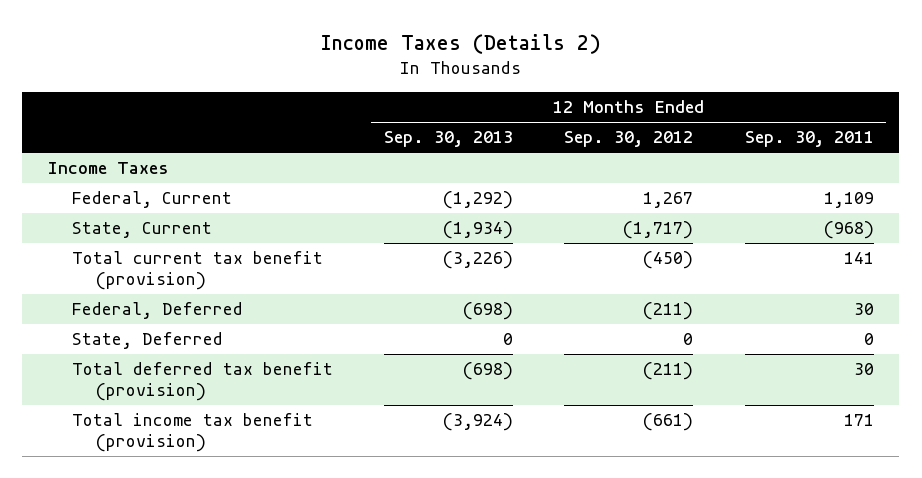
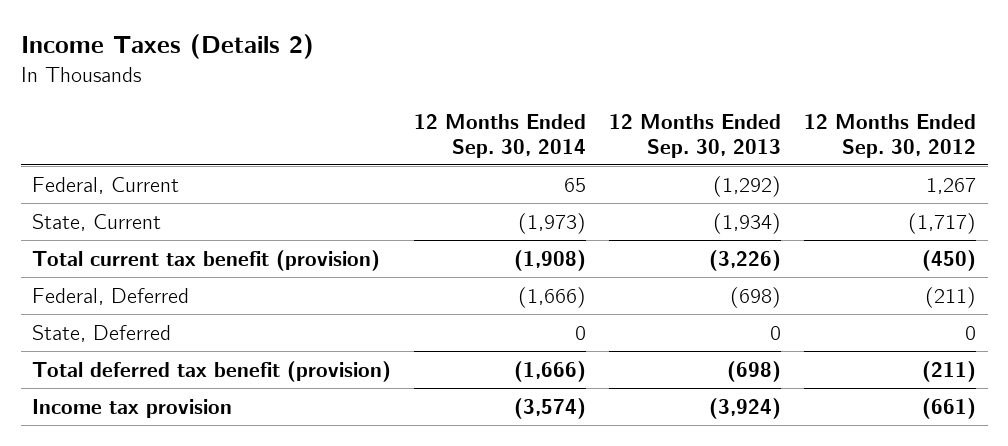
[744,131,874,148] Sep. 30, 2011 -> none
none -> [414,113,587,158] 12 Months Ended Sep. 30, 2014
[48,162,170,175] Income Taxes -> none
[71,413,313,452] Total income tax benefit (provision) -> [32,398,233,418] Income tax provision

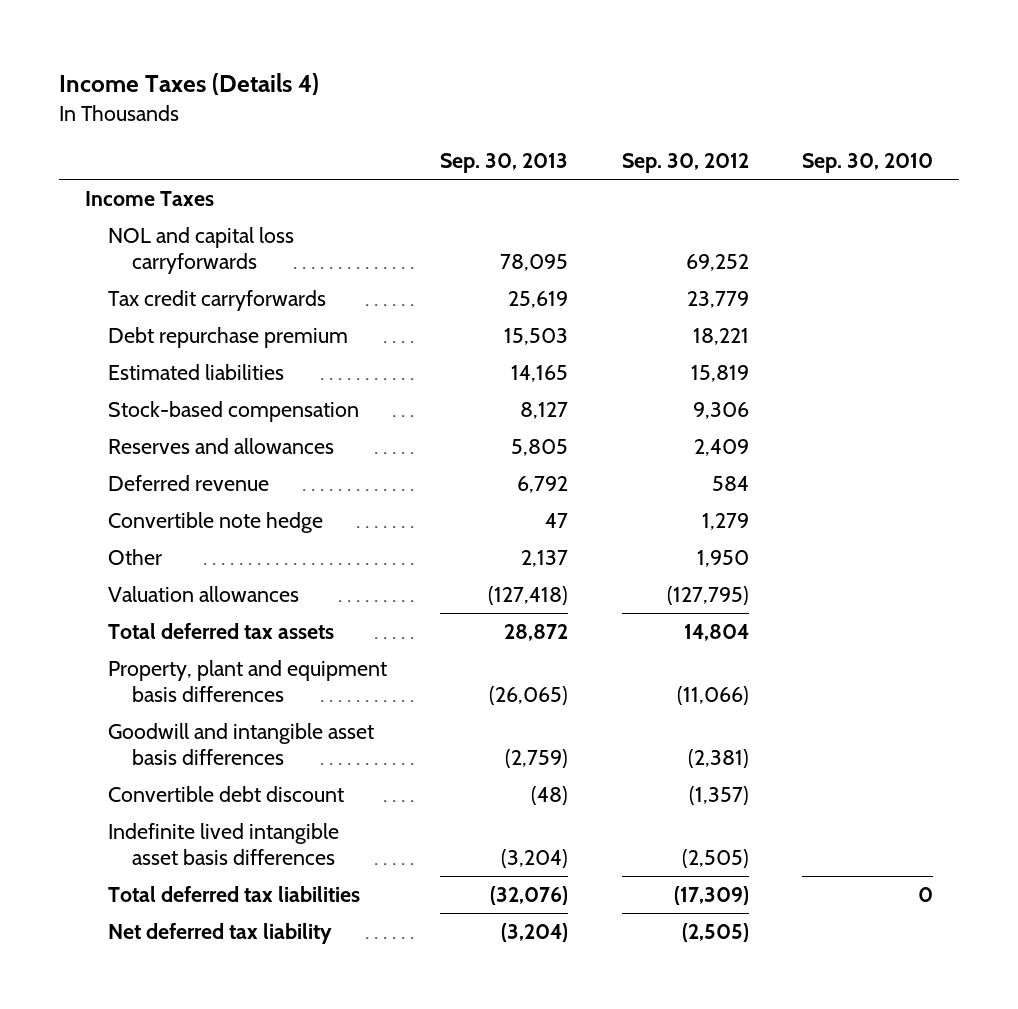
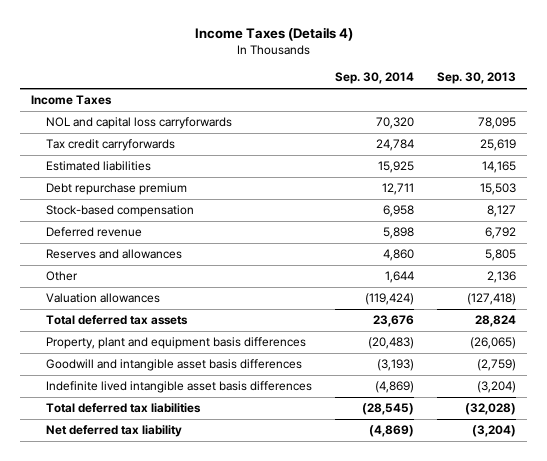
[621,153,749,174] Sep. 30, 2012 -> none
[801,153,933,174] Sep. 30, 2010 -> none
none -> [334,72,414,85] Sep. 30, 2014
[108,327,349,349] Debt repurchase premium -> [46,183,188,196] Debt repurchase premium
[108,512,324,534] Convertible note hedge -> none
[108,438,335,455] Reserves and allowances -> [46,249,183,260] Reserves and allowances
[521,550,569,568] 2,137 -> [486,271,516,284] 2,136
[504,624,569,642] 28,872 -> [474,315,516,328] 28,824
[108,786,345,803] Convertible debt discount -> none
[490,886,569,906] (32,076) -> [464,403,516,416] (32,028)

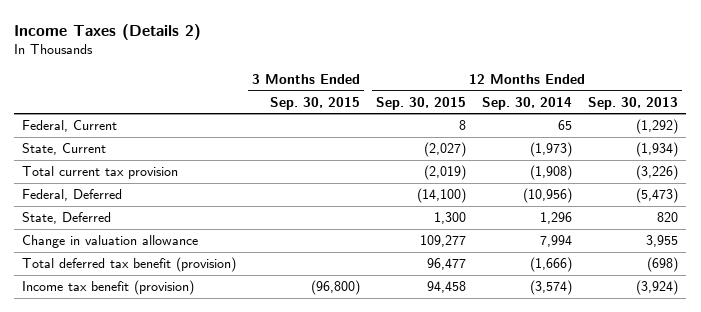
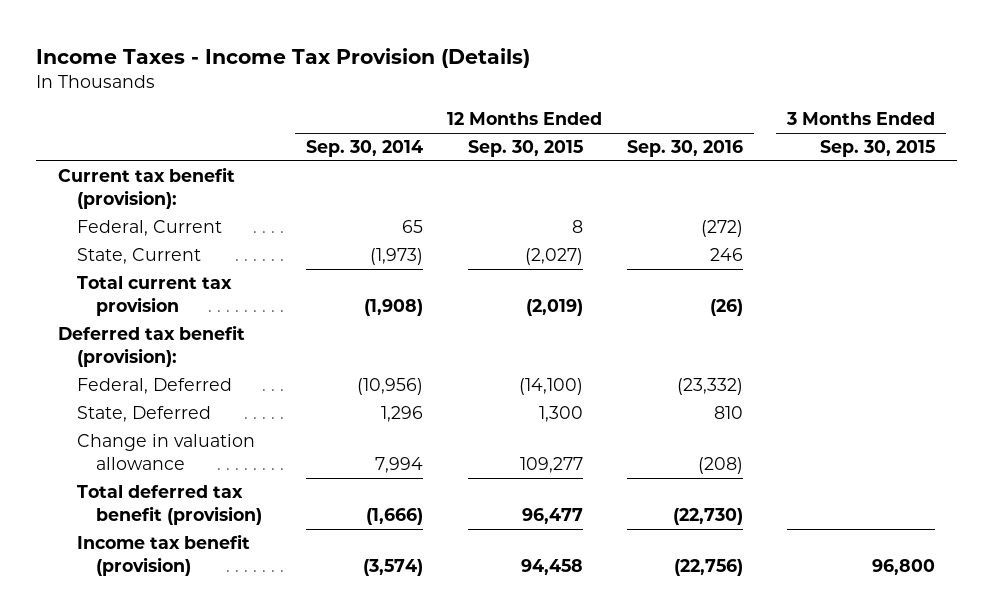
[14,23,202,40] Income Taxes (Details 2) -> [36,47,531,68] Income Taxes - Income Tax Provision (Details)
[588,96,679,110] Sep. 30, 2013 -> none
none -> [626,140,743,158] Sep. 30, 2016
none -> [58,167,236,209] Current tax benefit (provision):
none -> [58,325,246,367] Deferred tax benefit (provision):
[311,280,361,296] (96,800) -> [872,558,936,575] 96,800

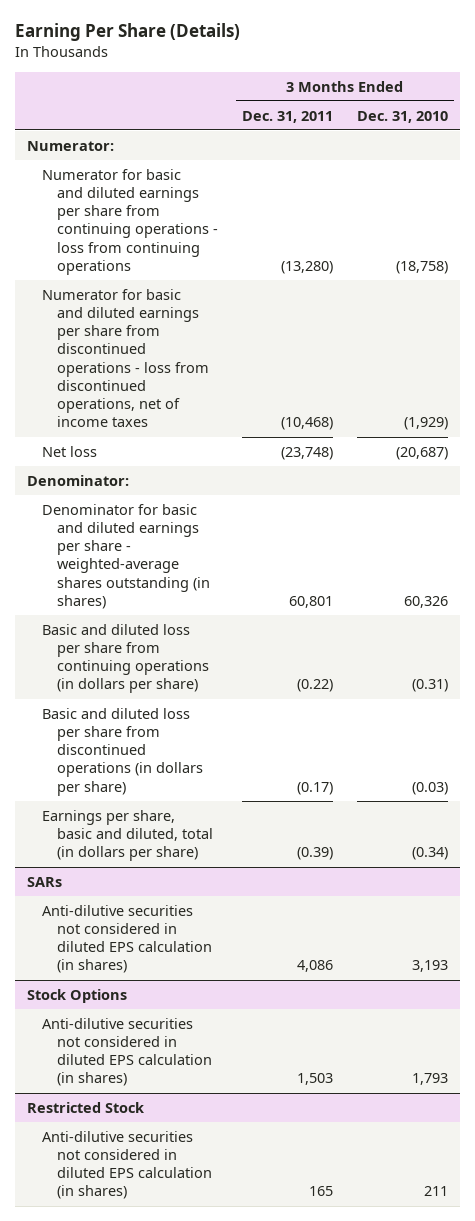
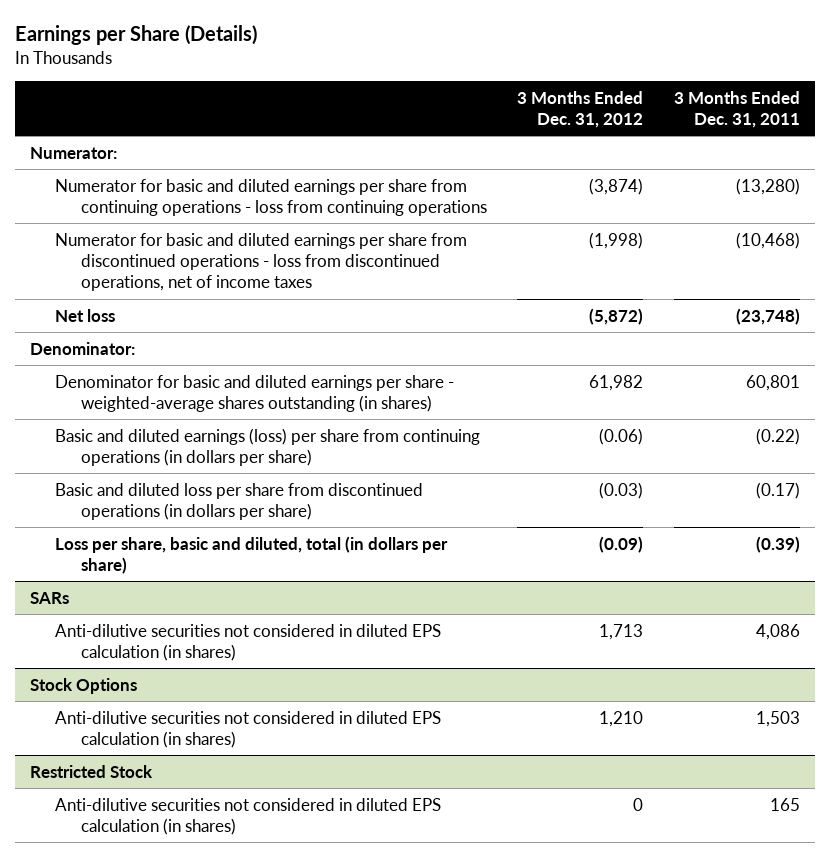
[14,23,240,42] Earning Per Share (Details) -> [14,25,257,46] Earnings per Share (Details)
[357,110,449,123] Dec. 31, 2010 -> none
none -> [517,90,644,128] 3 Months Ended Dec. 31, 2012
[41,623,209,694] Basic and diluted loss per share from continuing operations (in dollars per share) -> [55,427,481,466] Basic and diluted earnings (loss) per share from continuing operations (in dollars per share)
[41,809,213,862] Earnings per share, basic and diluted, total (in dollars per share) -> [55,535,449,574] Loss per share, basic and diluted, total (in dollars per share)

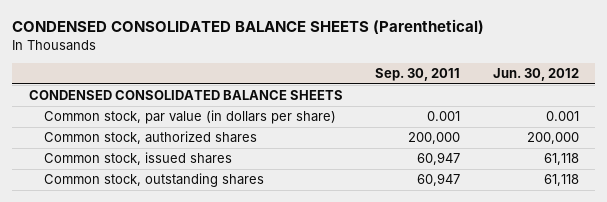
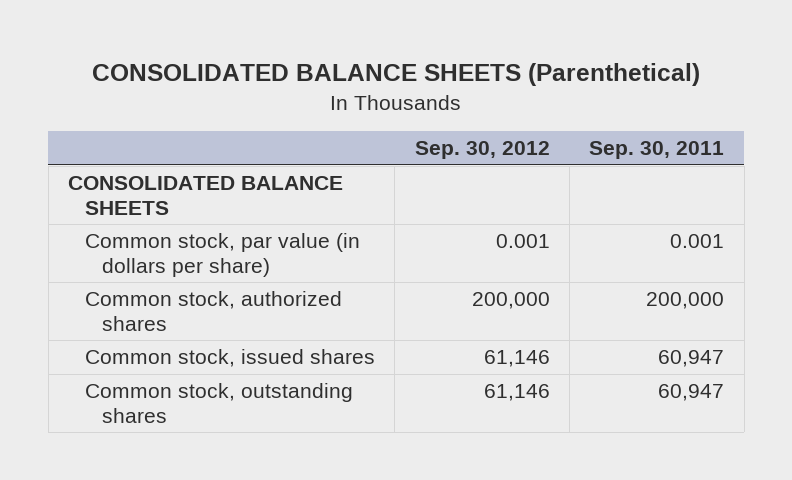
[12,19,485,35] CONDENSED CONSOLIDATED BALANCE SHEETS (Parenthetical) -> [92,62,701,86] CONSOLIDATED BALANCE SHEETS (Parenthetical)
[492,67,579,81] Jun. 30, 2012 -> none
none -> [414,140,550,159] Sep. 30, 2012
[28,90,343,101] CONDENSED CONSOLIDATED BALANCE SHEETS -> [67,176,343,215] CONSOLIDATED BALANCE SHEETS

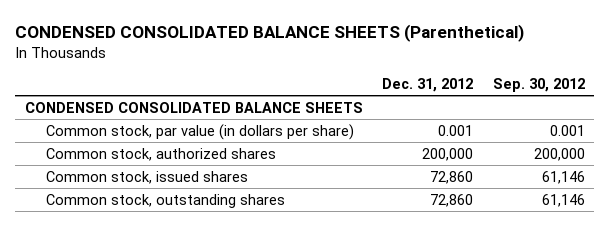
[92,62,701,86] CONSOLIDATED BALANCE SHEETS (Parenthetical) -> [15,23,525,42] CONDENSED CONSOLIDATED BALANCE SHEETS (Parenthetical)
[589,140,725,159] Sep. 30, 2011 -> none
none -> [382,78,474,93] Dec. 31, 2012
[67,176,343,215] CONSOLIDATED BALANCE SHEETS -> [24,101,363,113] CONDENSED CONSOLIDATED BALANCE SHEETS

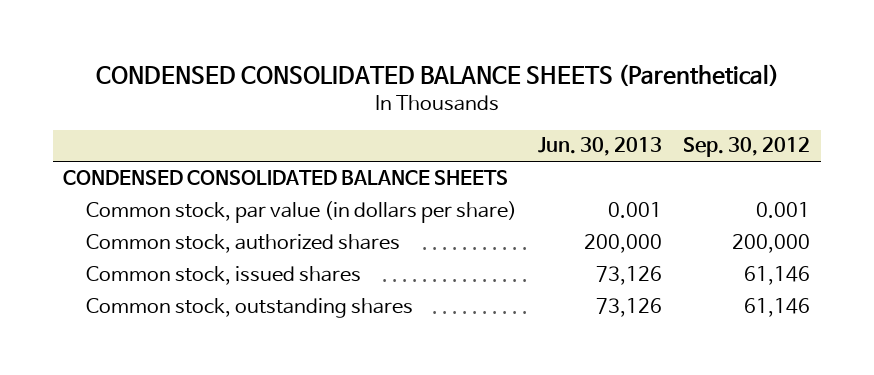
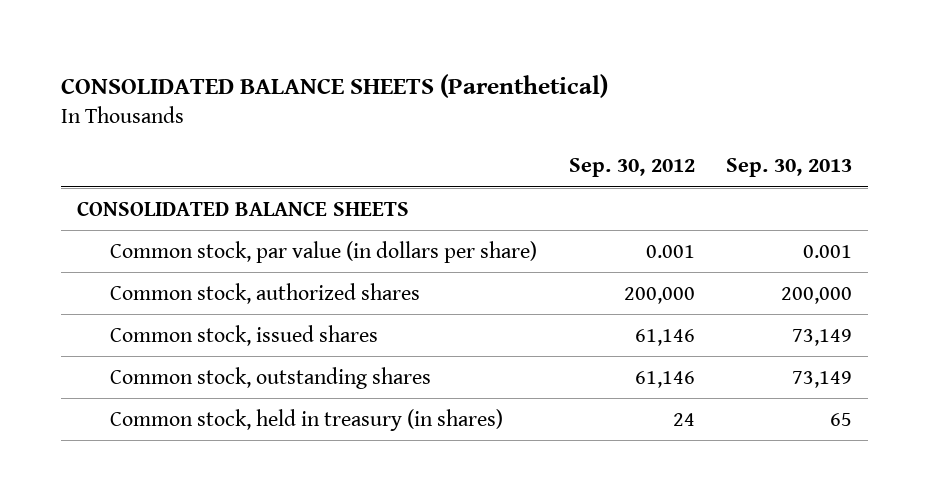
[95,64,779,88] CONDENSED CONSOLIDATED BALANCE SHEETS (Parenthetical) -> [60,74,608,99] CONSOLIDATED BALANCE SHEETS (Parenthetical)
[538,137,663,157] Jun. 30, 2013 -> none
none -> [726,158,853,178] Sep. 30, 2013
[63,169,509,185] CONDENSED CONSOLIDATED BALANCE SHEETS -> [76,200,409,216] CONSOLIDATED BALANCE SHEETS
none -> [110,408,504,431] Common stock, held in treasury (in shares)

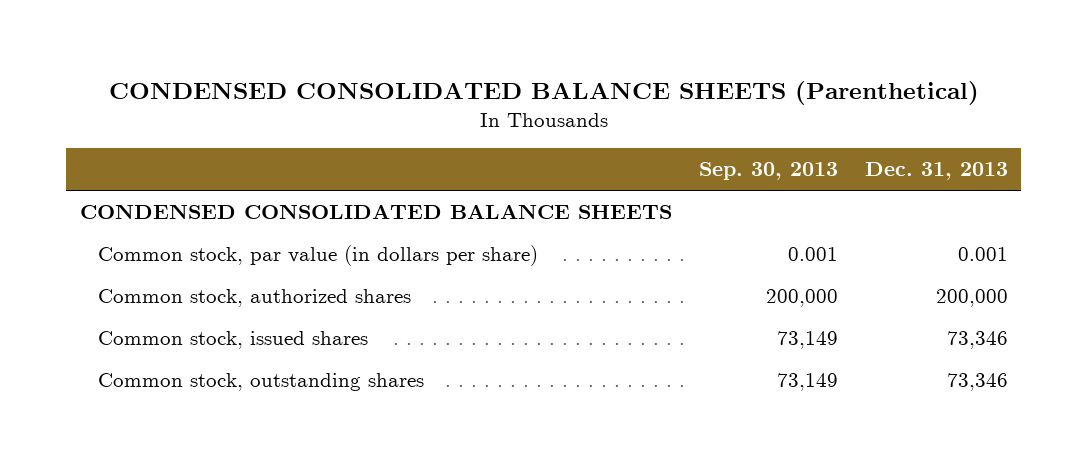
[60,74,608,99] CONSOLIDATED BALANCE SHEETS (Parenthetical) -> [108,80,979,105] CONDENSED CONSOLIDATED BALANCE SHEETS (Parenthetical)
[568,158,695,178] Sep. 30, 2012 -> none
none -> [864,162,1008,181] Dec. 31, 2013
[76,200,409,216] CONSOLIDATED BALANCE SHEETS -> [79,204,672,220] CONDENSED CONSOLIDATED BALANCE SHEETS
[110,408,504,431] Common stock, held in treasury (in shares) -> none

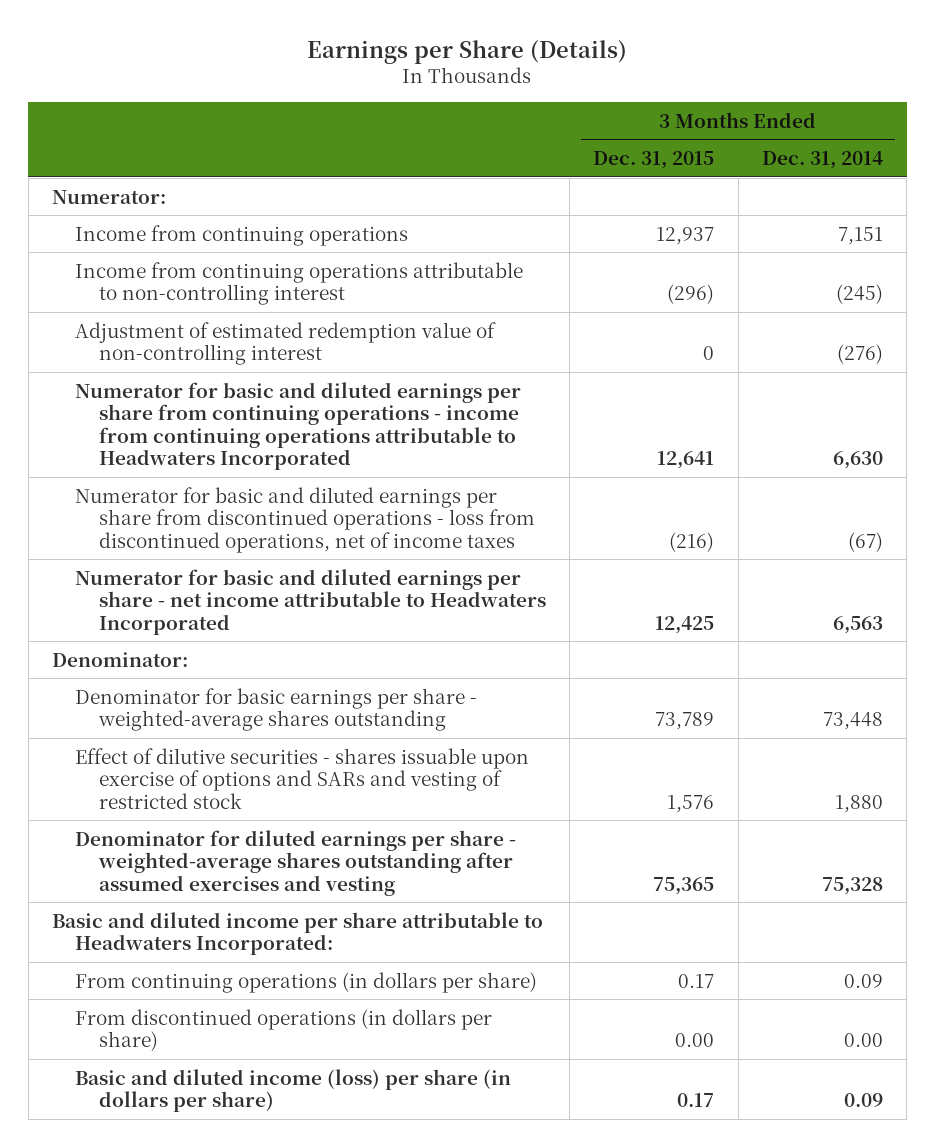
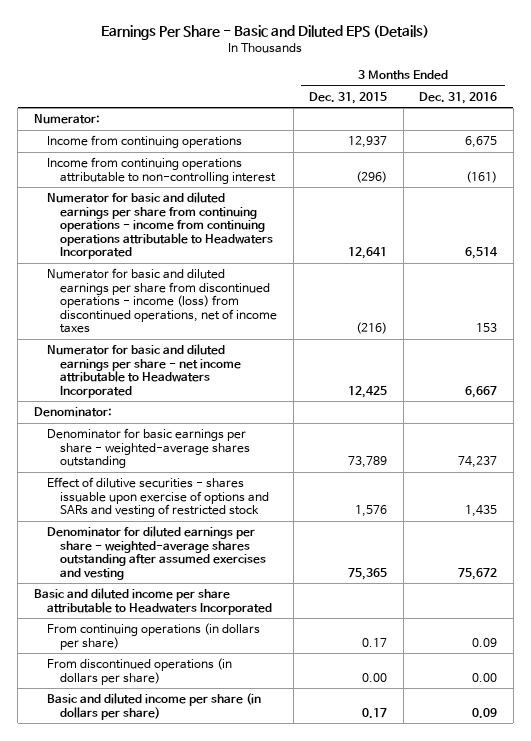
[307,39,628,64] Earnings per Share (Details) -> [101,25,430,41] Earnings Per Share - Basic and Diluted EPS (Details)
[761,150,883,169] Dec. 31, 2014 -> none
none -> [419,91,498,104] Dec. 31, 2016
[75,321,497,366] Adjustment of estimated redemption value of non-controlling interest -> none
[75,486,535,553] Numerator for basic and diluted earnings per share from discontinued operations - loss from discontinued operations, net of income taxes -> [46,268,278,334] Numerator for basic and diluted earnings per share from discontinued operations - income (loss) from discontinued operations, net of income taxes
[51,911,543,956] Basic and diluted income per share attributable to Headwaters Incorporated: -> [33,588,272,615] Basic and diluted income per share attributable to Headwaters Incorporated
[75,1068,512,1113] Basic and diluted income (loss) per share (in dollars per share) -> [46,693,261,720] Basic and diluted income per share (in dollars per share)

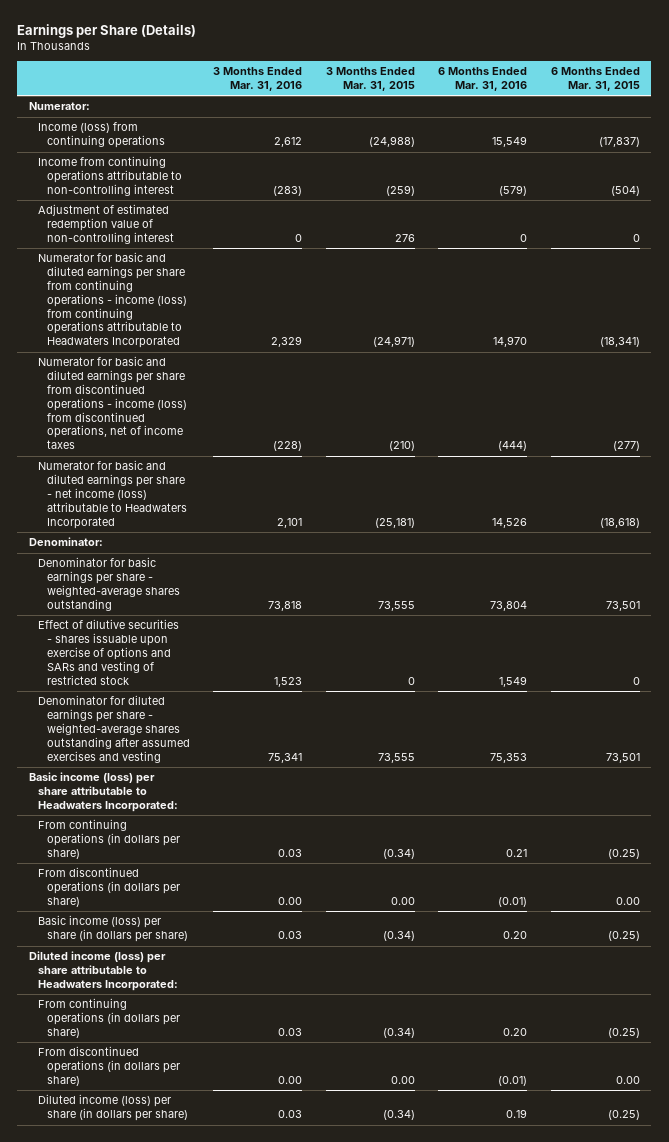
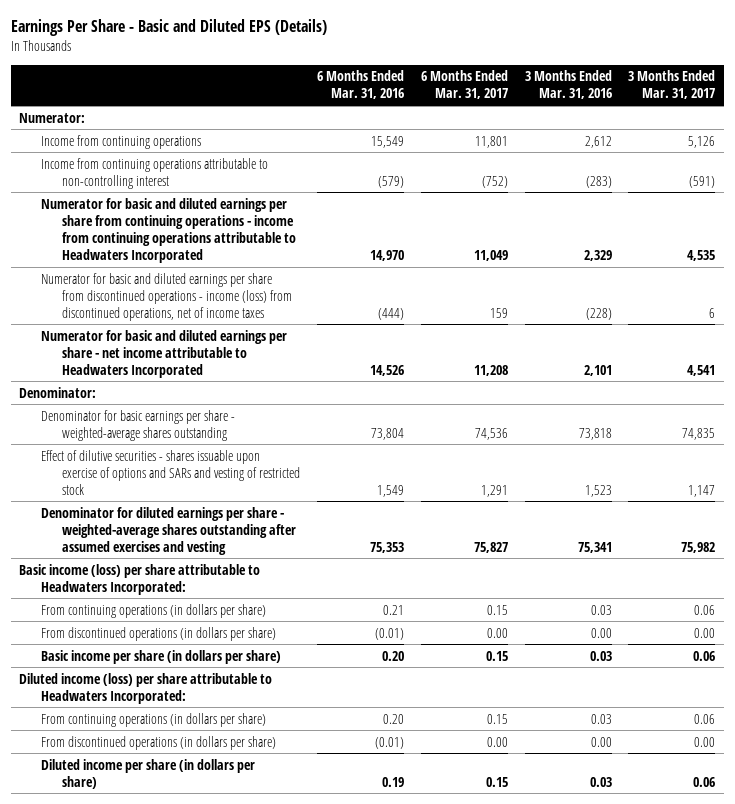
[17,23,197,38] Earnings per Share (Details) -> [11,19,328,37] Earnings Per Share - Basic and Diluted EPS (Details)
[325,67,415,92] 3 Months Ended Mar. 31, 2015 -> none
[550,67,640,92] 6 Months Ended Mar. 31, 2015 -> none
none -> [420,70,508,100] 6 Months Ended Mar. 31, 2017
none -> [628,70,716,100] 3 Months Ended Mar. 31, 2017
[37,122,165,149] Income (loss) from continuing operations -> [40,134,201,149] Income from continuing operations
[37,204,174,245] Adjustment of estimated redemption value of non-controlling interest -> none
[37,252,187,349] Numerator for basic and diluted earnings per share from continuing operations - income (loss) from continuing operations attributable to Headwaters Incorporated -> [40,197,296,263] Numerator for basic and diluted earnings per share from continuing operations - income from continuing operations attributable to Headwaters Incorporated
[37,460,187,529] Numerator for basic and diluted earnings per share - net income (loss) attributable to Headwaters Incorporated -> [40,329,287,378] Numerator for basic and diluted earnings per share - net income attributable to Headwaters Incorporated
[37,915,188,943] Basic income (loss) per share (in dollars per share) -> [40,649,281,664] Basic income per share (in dollars per share)
[37,1094,188,1122] Diluted income (loss) per share (in dollars per share) -> [40,758,255,789] Diluted income per share (in dollars per share)

